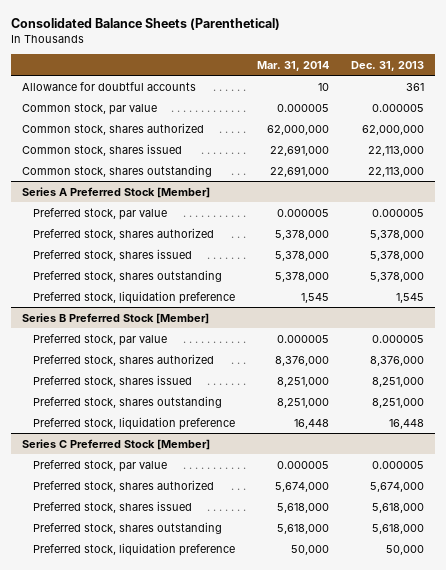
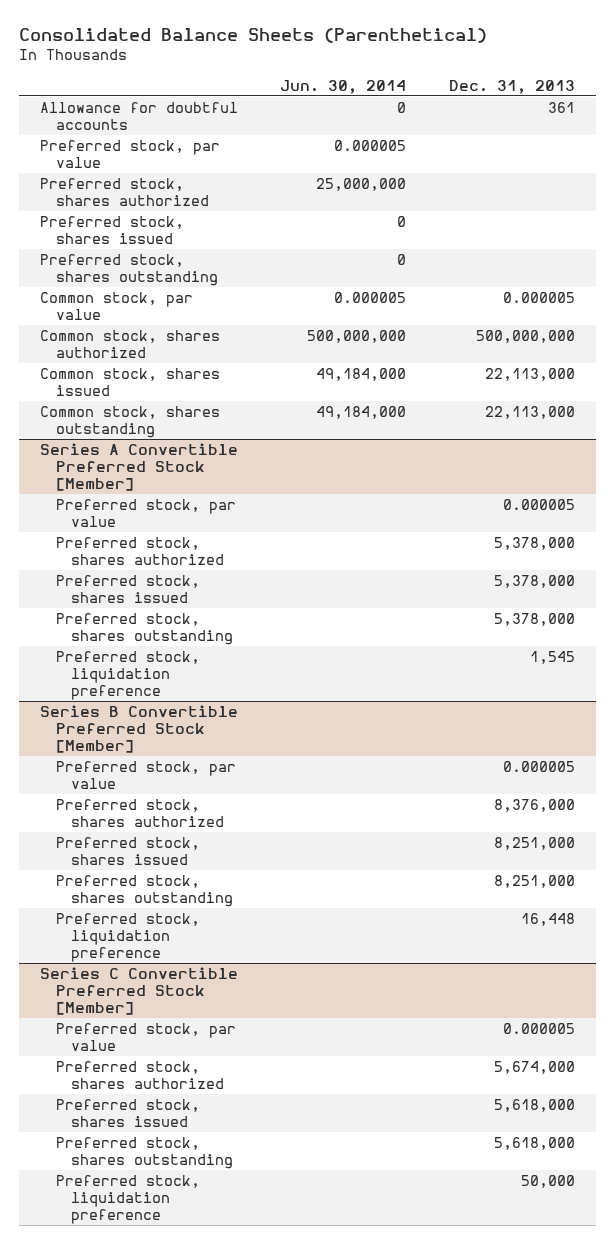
[257,60,330,71] Mar. 31, 2014 -> none
none -> [280,79,407,94] Jun. 30, 2014
none -> [39,140,220,168] Preferred stock, par value
none -> [39,178,209,206] Preferred stock, shares authorized
none -> [39,216,184,244] Preferred stock, shares issued
none -> [39,254,218,286] Preferred stock, shares outstanding
[362,124,425,135] 62,000,000 -> [475,330,575,344] 500,000,000
[21,186,210,198] Series A Preferred Stock [Member] -> [39,443,238,491] Series A Convertible Preferred Stock [Member]
[21,312,209,324] Series B Preferred Stock [Member] -> [39,705,238,753] Series B Convertible Preferred Stock [Member]
[21,438,210,450] Series C Preferred Stock [Member] -> [39,967,238,1015] Series C Convertible Preferred Stock [Member]

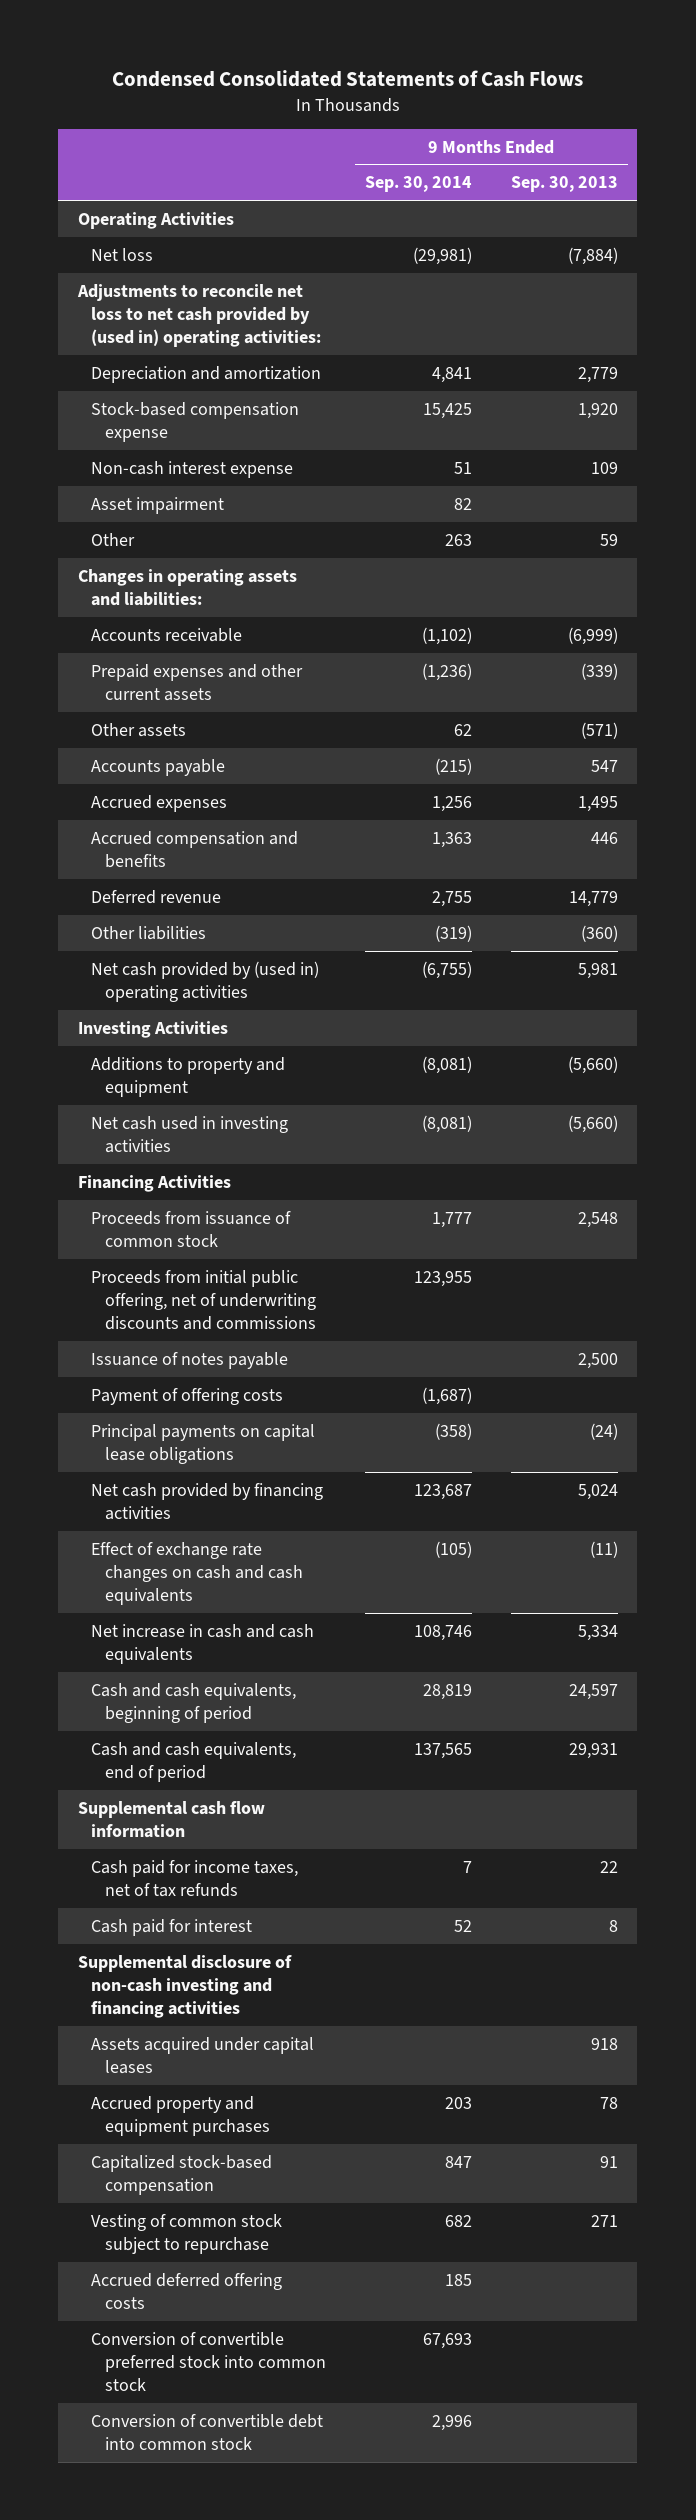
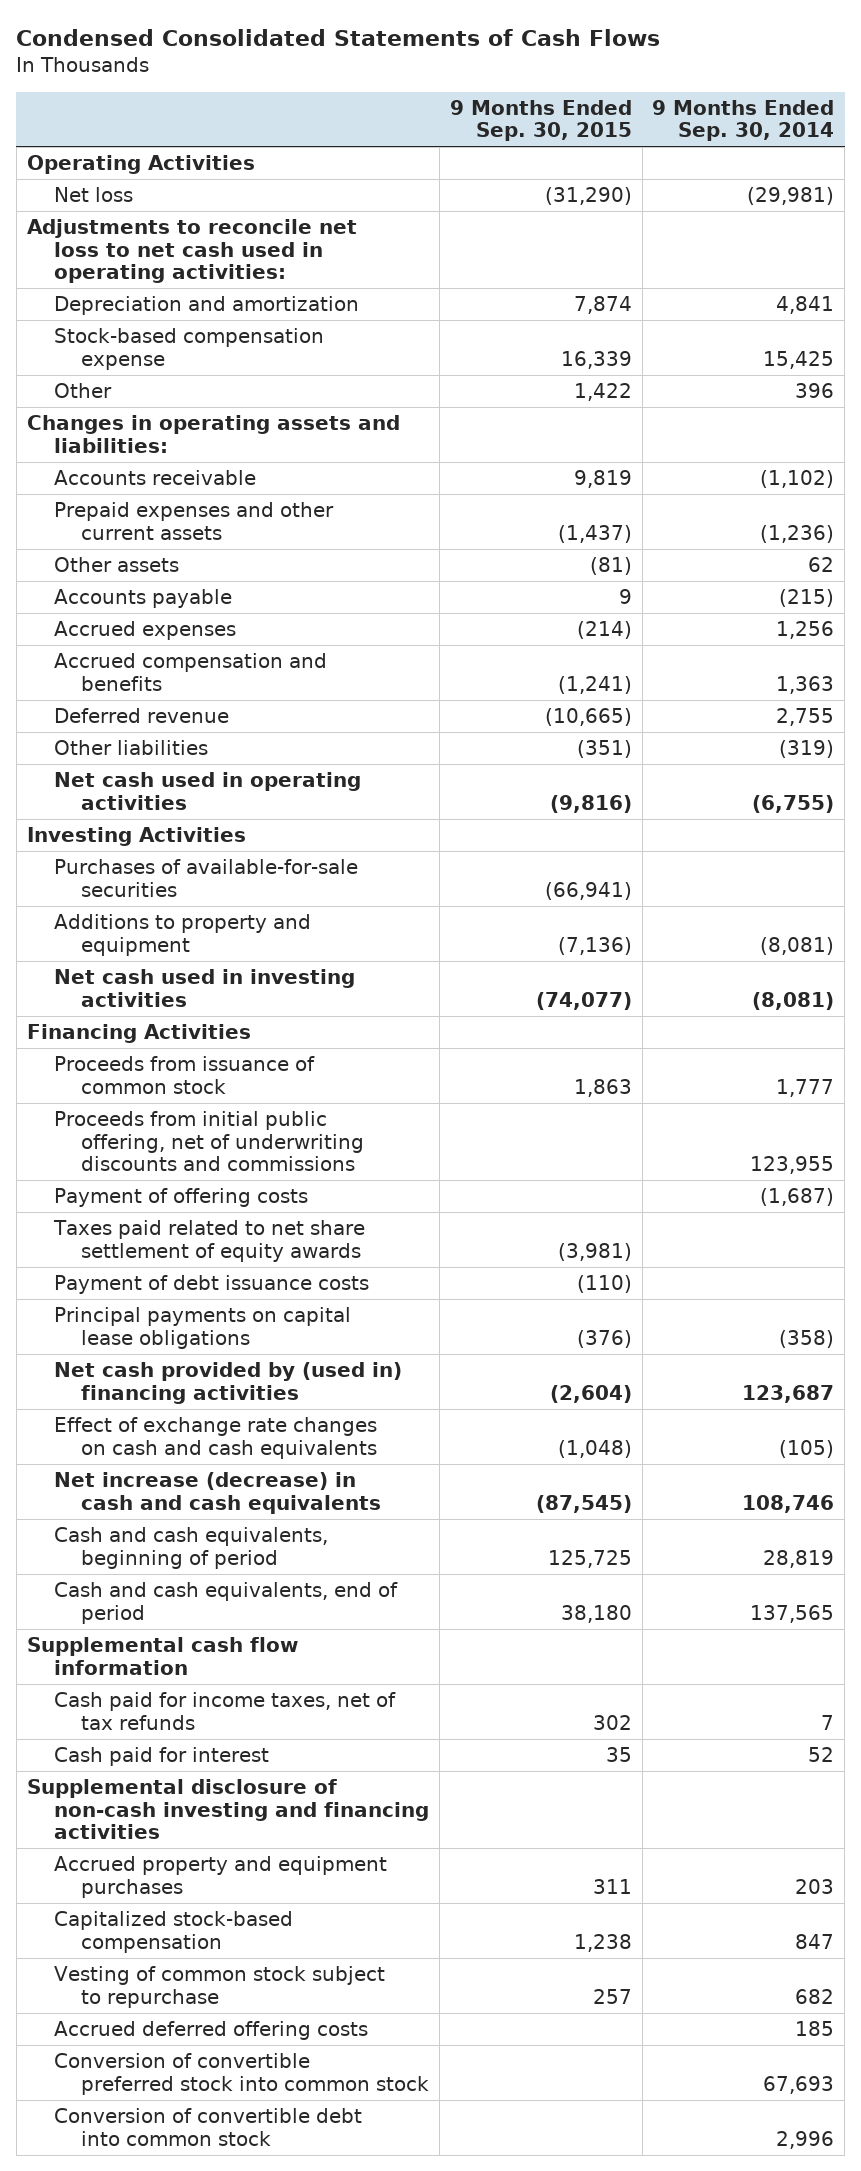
[510,176,618,193] Sep. 30, 2013 -> none
none -> [449,99,632,142] 9 Months Ended Sep. 30, 2015
[76,283,322,348] Adjustments to reconcile net loss to net cash provided by (used in) operating activities: -> [26,219,357,284] Adjustments to reconcile net loss to net cash used in operating activities:
[91,460,294,478] Non-cash interest expense -> none
[91,496,225,514] Asset impairment -> none
[444,533,472,546] 263 -> [795,383,835,399] 396
[91,960,320,1003] Net cash provided by (used in) operating activities -> [53,772,361,810] Net cash used in operating activities
none -> [53,859,358,897] Purchases of available-for-sale securities
[91,1351,289,1369] Issuance of notes payable -> none
none -> [52,1220,365,1262] Taxes paid related to net share settlement of equity awards
none -> [53,1275,369,1295] Payment of debt issuance costs
[91,1482,324,1521] Net cash provided by financing activities -> [53,1362,402,1404] Net cash provided by (used in) financing activities
[91,1623,315,1665] Net increase in cash and cash equivalents -> [53,1472,382,1514] Net increase (decrease) in cash and cash equivalents
[91,2036,315,2075] Assets acquired under capital leases -> none

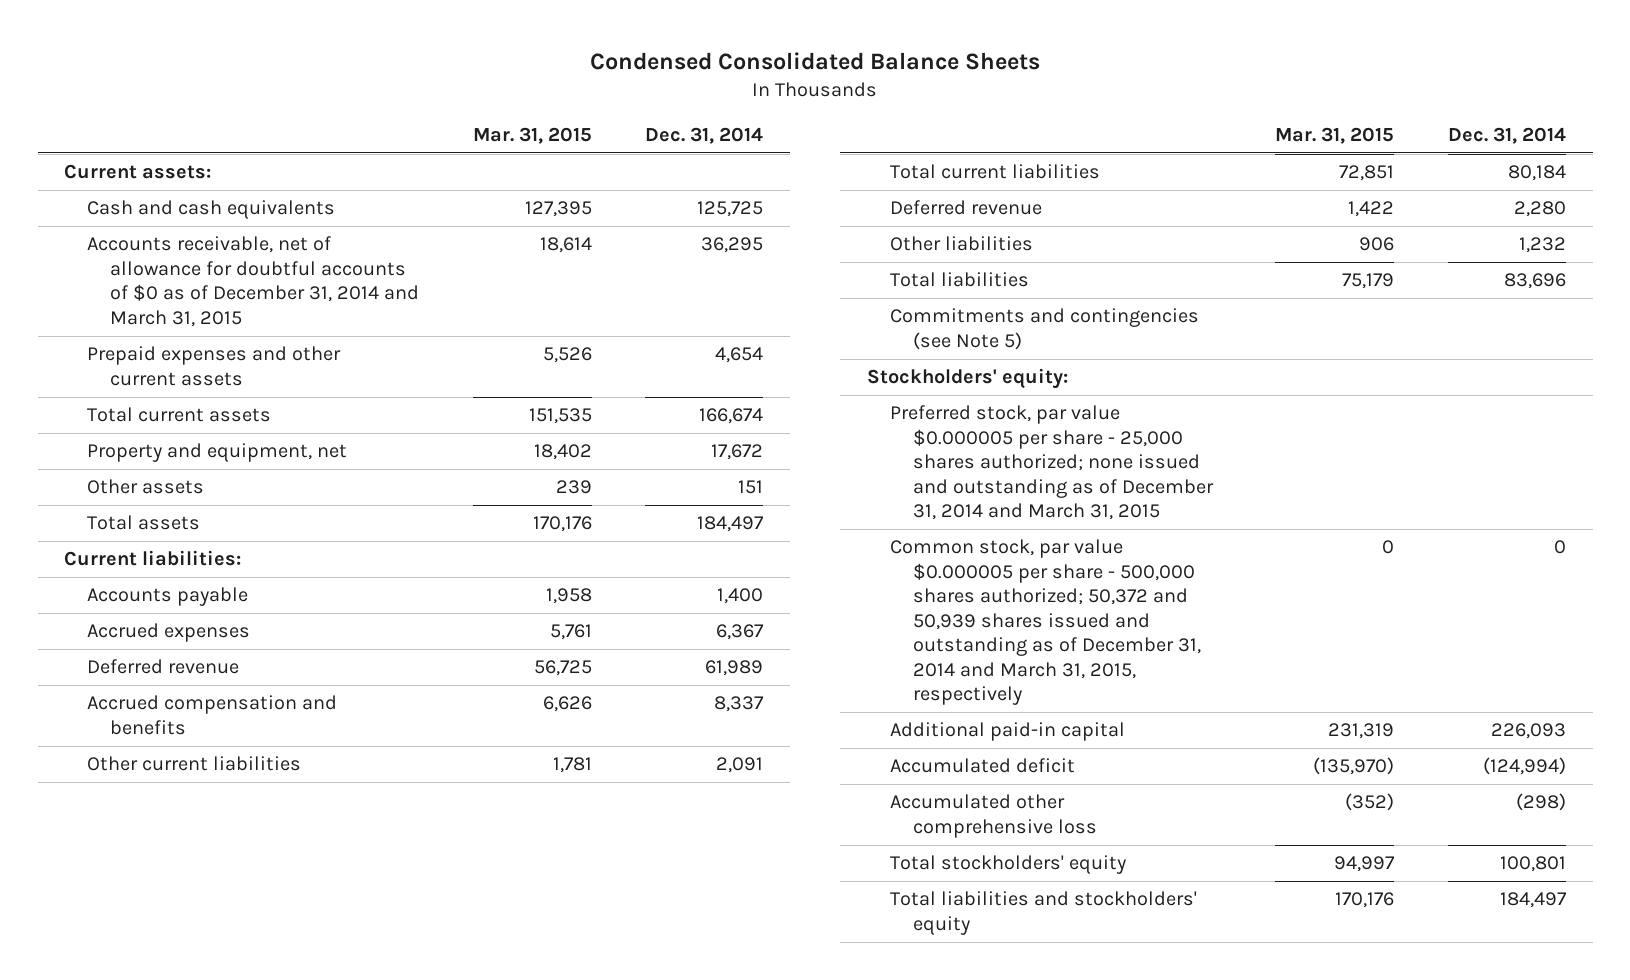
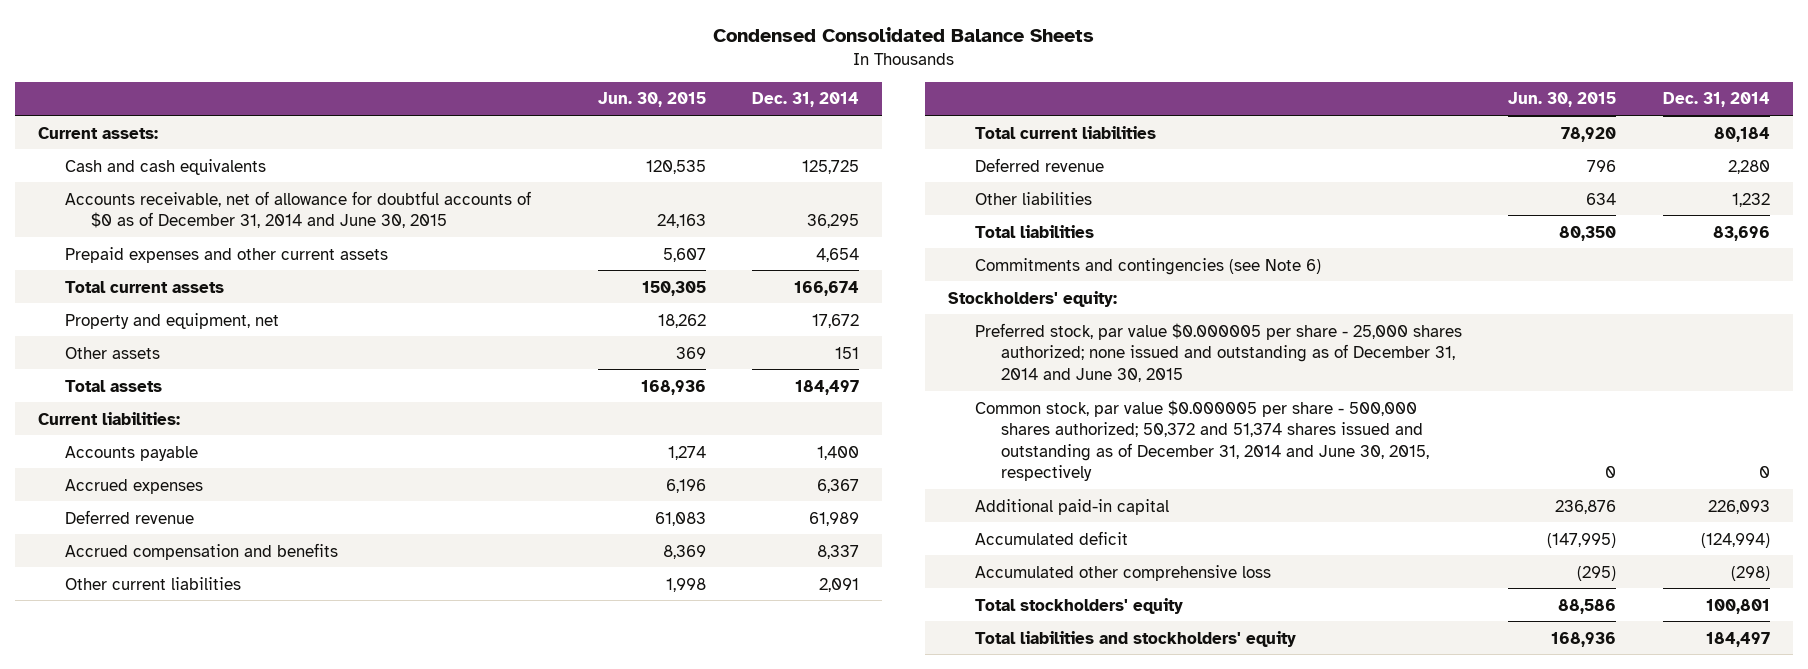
[472,127,592,145] Mar. 31, 2015 -> none
none -> [597,92,706,108] Jun. 30, 2015
[87,236,420,327] Accounts receivable, net of allowance for doubtful accounts of $0 as of December 31, 2014 and March 31, 2015 -> [64,190,531,229] Accounts receivable, net of allowance for doubtful accounts of $0 as of December 31, 2014 and June 30, 2015
[890,308,1200,350] Commitments and contingencies (see Note 5) -> [974,257,1321,275] Commitments and contingencies (see Note 6)
[890,405,1215,521] Preferred stock, par value $0.000005 per share - 25,000 shares authorized; none issued and outstanding as of December 31, 2014 and March 31, 2015 -> [974,322,1462,382] Preferred stock, par value $0.000005 per share - 25,000 shares authorized; none issued and outstanding as of December 31, 2014 and June 30, 2015
[890,539,1202,706] Common stock, par value $0.000005 per share - 500,000 shares authorized; 50,372 and 50,939 shares issued and outstanding as of December 31, 2014 and March 31, 2015, respectively -> [974,399,1430,482] Common stock, par value $0.000005 per share - 500,000 shares authorized; 50,372 and 51,374 shares issued and outstanding as of December 31, 2014 and June 30, 2015, respectively

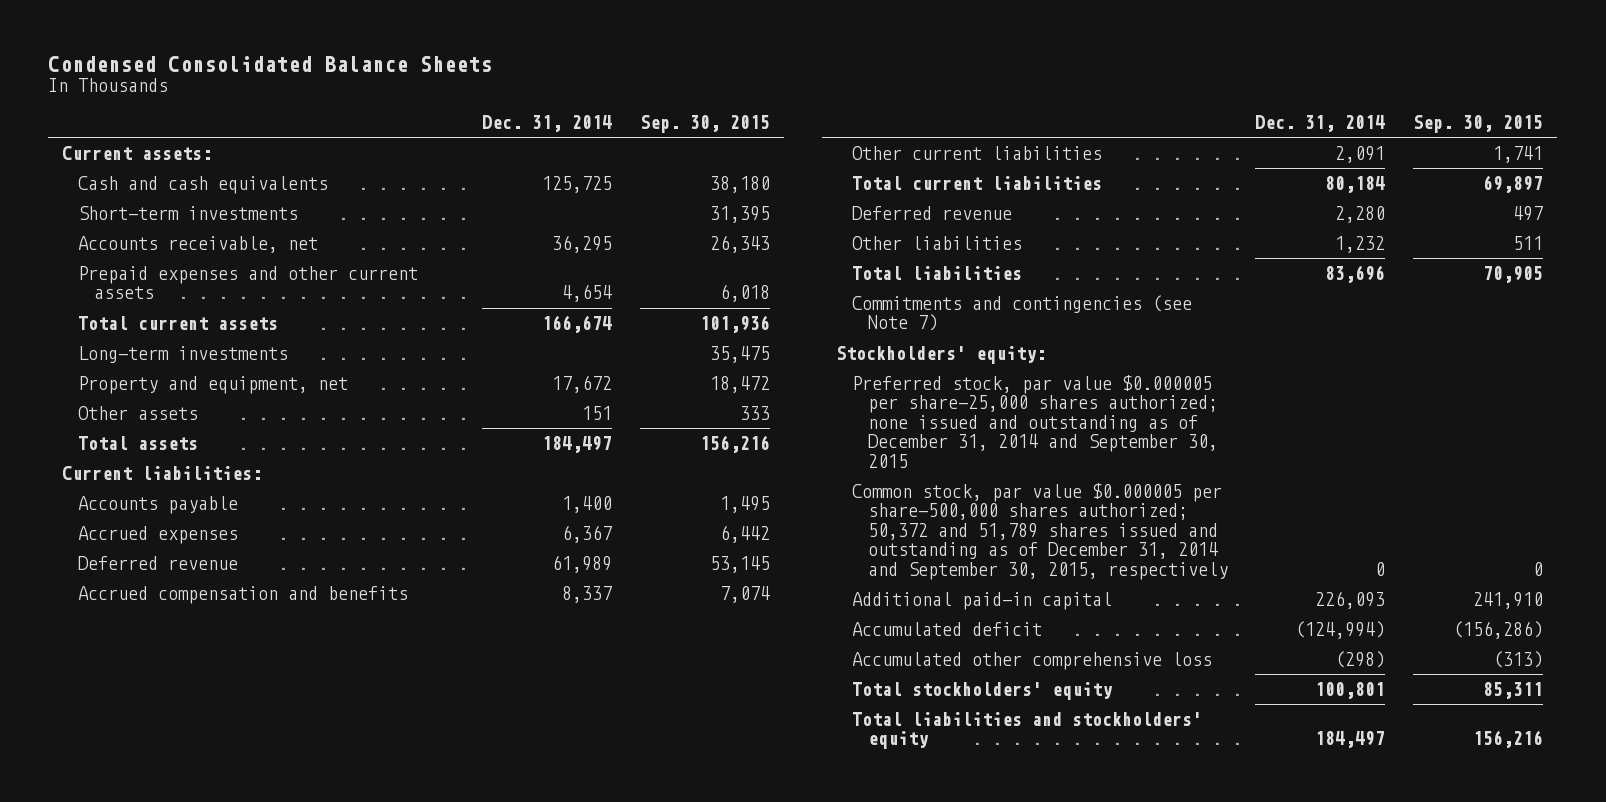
[597,92,706,108] Jun. 30, 2015 -> none
none -> [639,115,770,134] Sep. 30, 2015
none -> [78,206,299,221] Short-term investments
[64,190,531,229] Accounts receivable, net of allowance for doubtful accounts of $0 as of December 31, 2014 and June 30, 2015 -> [78,236,319,254] Accounts receivable, net
none -> [78,346,289,364] Long-term investments
[974,257,1321,275] Commitments and contingencies (see Note 6) -> [851,295,1192,332] Commitments and contingencies (see Note 7)
[974,322,1462,382] Preferred stock, par value $0.000005 per share - 25,000 shares authorized; none issued and outstanding as of December 31, 2014 and June 30, 2015 -> [851,375,1218,468] Preferred stock, par value $0.000005 per share-25,000 shares authorized; none issued and outstanding as of December 31, 2014 and September 30, 2015
[974,399,1430,482] Common stock, par value $0.000005 per share - 500,000 shares authorized; 50,372 and 51,374 shares issued and outstanding as of December 31, 2014 and June 30, 2015, respectively -> [851,483,1228,580] Common stock, par value $0.000005 per share-500,000 shares authorized; 50,372 and 51,789 shares issued and outstanding as of December 31, 2014 and September 30, 2015, respectively

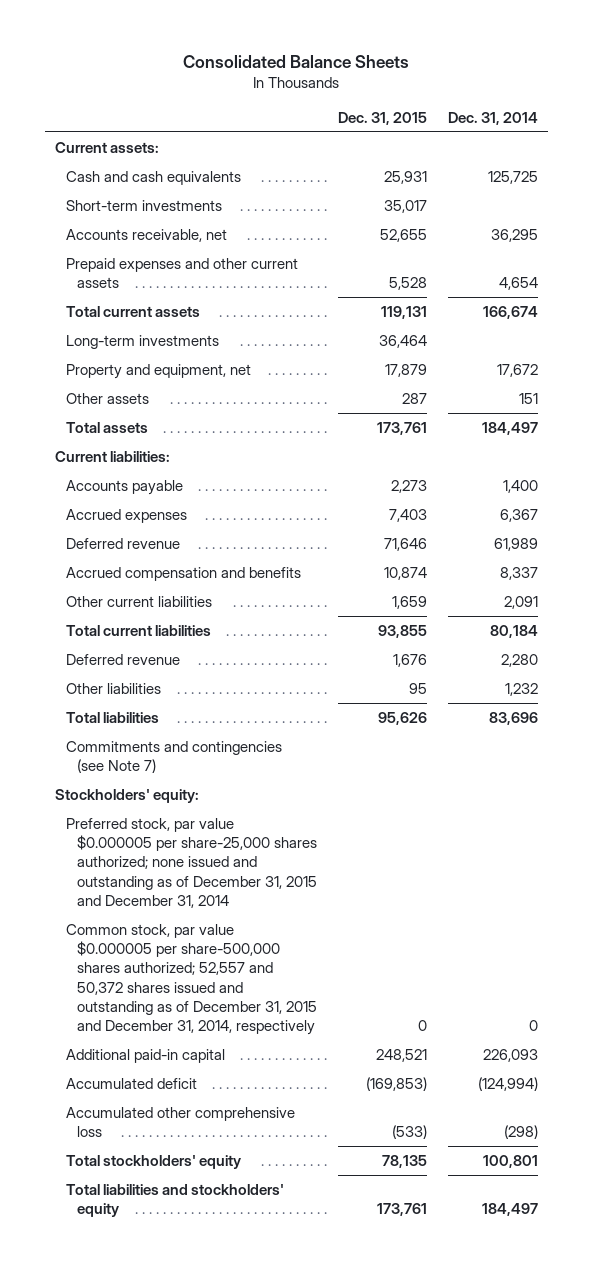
[48,55,493,72] Condensed Consolidated Balance Sheets -> [183,54,410,68] Consolidated Balance Sheets
[639,115,770,134] Sep. 30, 2015 -> none
none -> [337,111,427,125] Dec. 31, 2015
[851,375,1218,468] Preferred stock, par value $0.000005 per share-25,000 shares authorized; none issued and outstanding as of December 31, 2014 and September 30, 2015 -> [65,818,317,908] Preferred stock, par value $0.000005 per share-25,000 shares authorized; none issued and outstanding as of December 31, 2015 and December 31, 2014
[851,483,1228,580] Common stock, par value $0.000005 per share-500,000 shares authorized; 50,372 and 51,789 shares issued and outstanding as of December 31, 2014 and September 30, 2015, respectively -> [65,924,317,1035] Common stock, par value $0.000005 per share-500,000 shares authorized; 52,557 and 50,372 shares issued and outstanding as of December 31, 2015 and December 31, 2014, respectively

